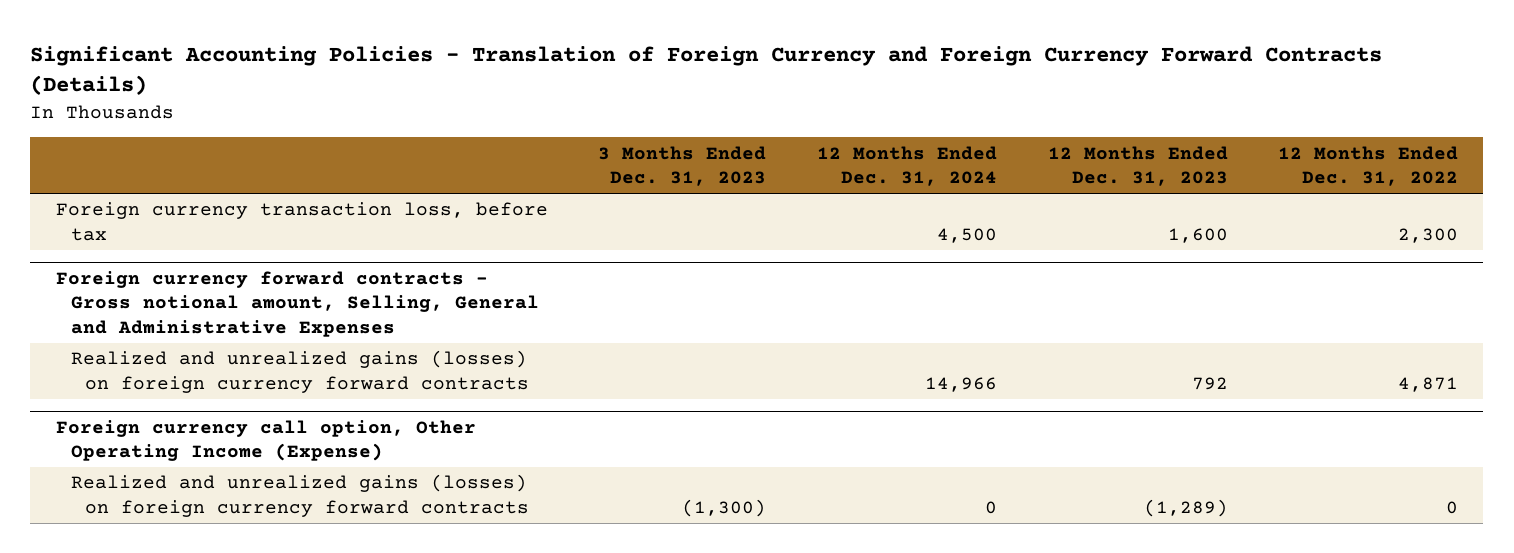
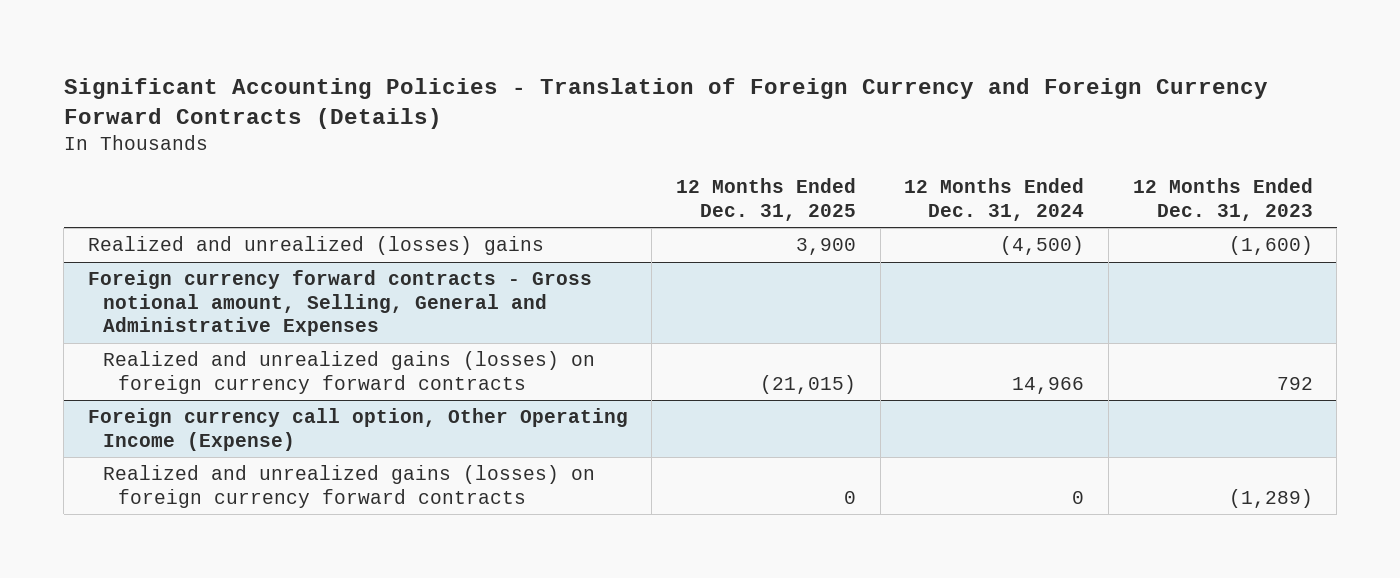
[598,145,767,187] 3 Months Ended Dec. 31, 2023 -> none
[1278,145,1459,187] 12 Months Ended Dec. 31, 2022 -> none
none -> [676,178,857,221] 12 Months Ended Dec. 31, 2025
[55,202,548,242] Foreign currency transaction loss, before tax -> none
none -> [87,236,544,256] Realized and unrealized (losses) gains

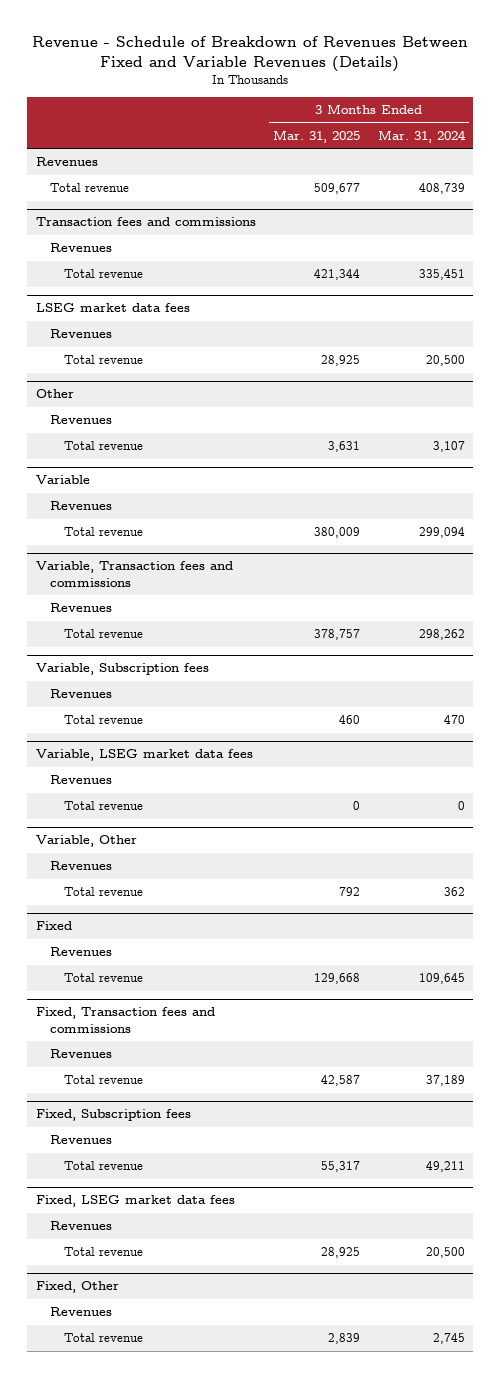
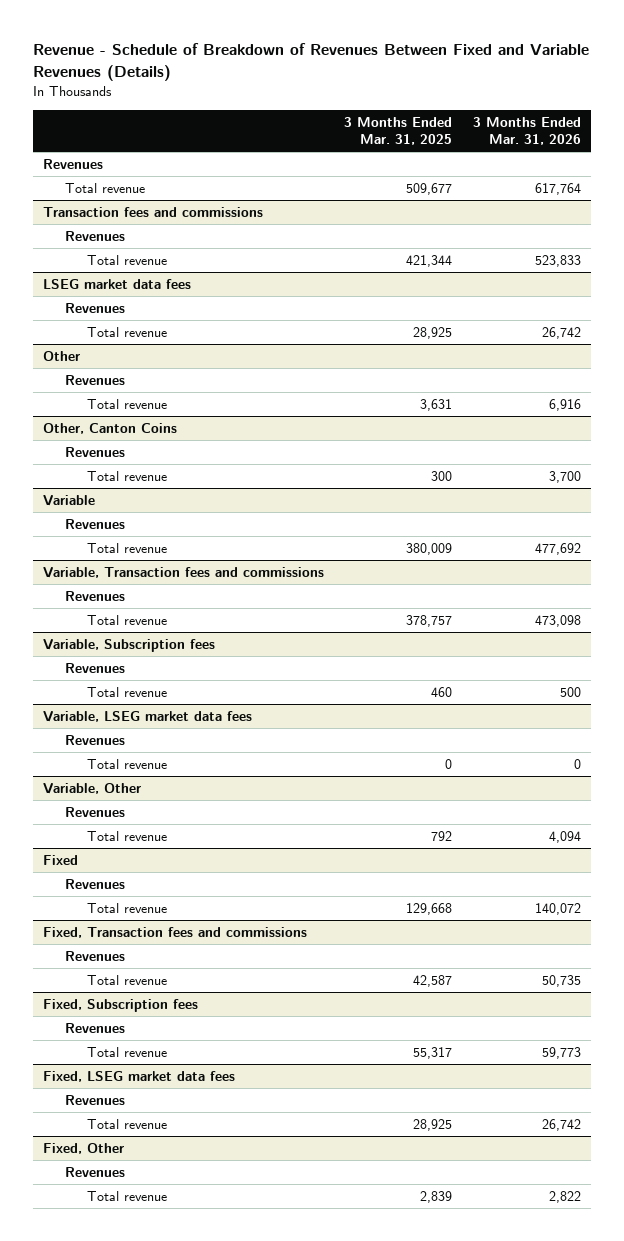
[377,130,466,144] Mar. 31, 2024 -> none
none -> [472,116,581,146] 3 Months Ended Mar. 31, 2026
none -> [43,422,178,434] Other, Canton Coins
none -> [65,446,126,457] Revenues
none -> [86,470,167,481] Total revenue

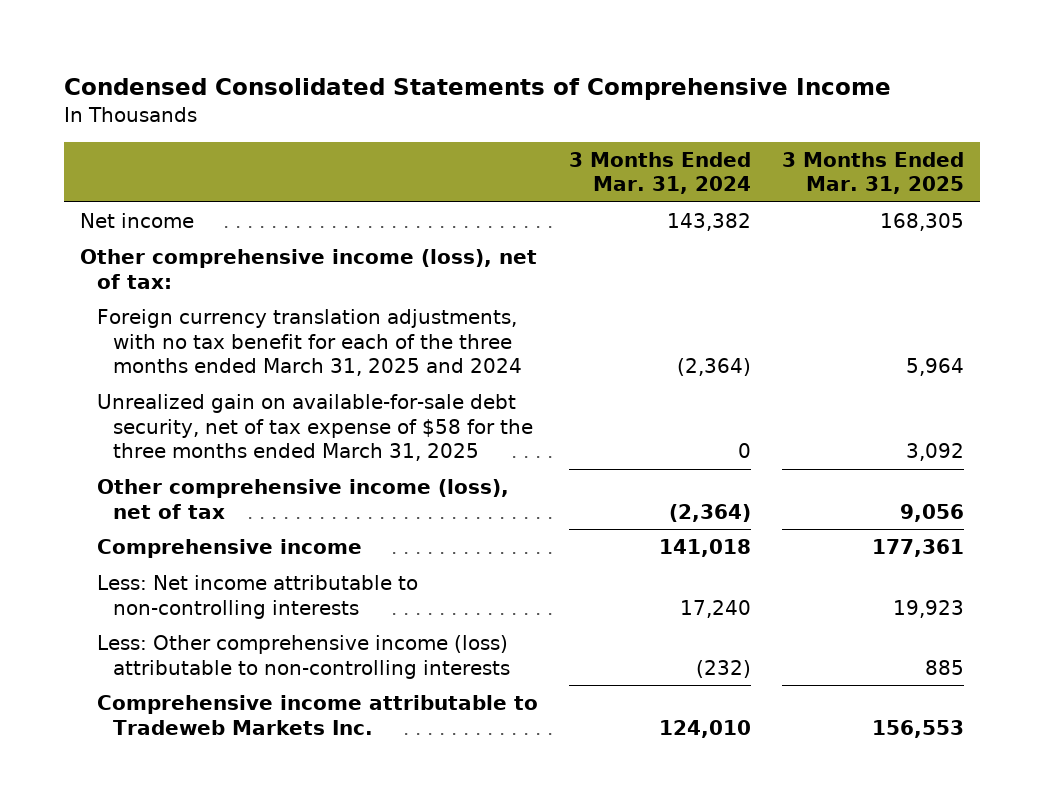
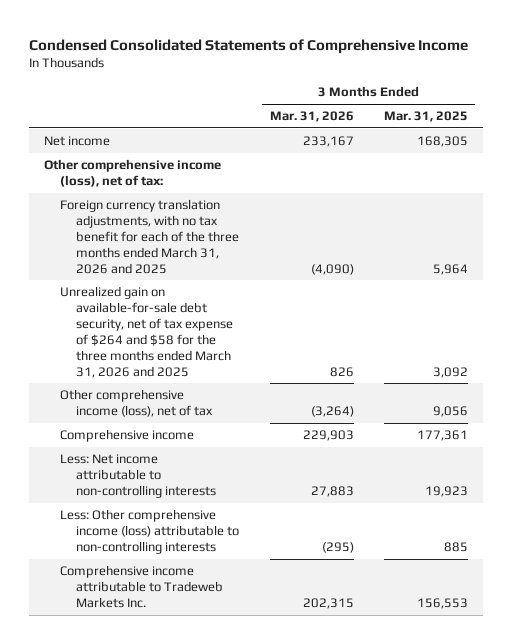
[568,151,751,195] 3 Months Ended Mar. 31, 2024 -> none
none -> [269,111,354,123] Mar. 31, 2026
[96,309,523,376] Foreign currency translation adjustments, with no tax benefit for each of the three months ended March 31, 2025 and 2024 -> [60,199,240,274] Foreign currency translation adjustments, with no tax benefit for each of the three months ended March 31, 2026 and 2025
[96,394,534,461] Unrealized gain on available-for-sale debt security, net of tax expense of $58 for the three months ended March 31, 2025 -> [60,286,234,378] Unrealized gain on available-for-sale debt security, net of tax expense of $264 and $58 for the three months ended March 31, 2026 and 2025

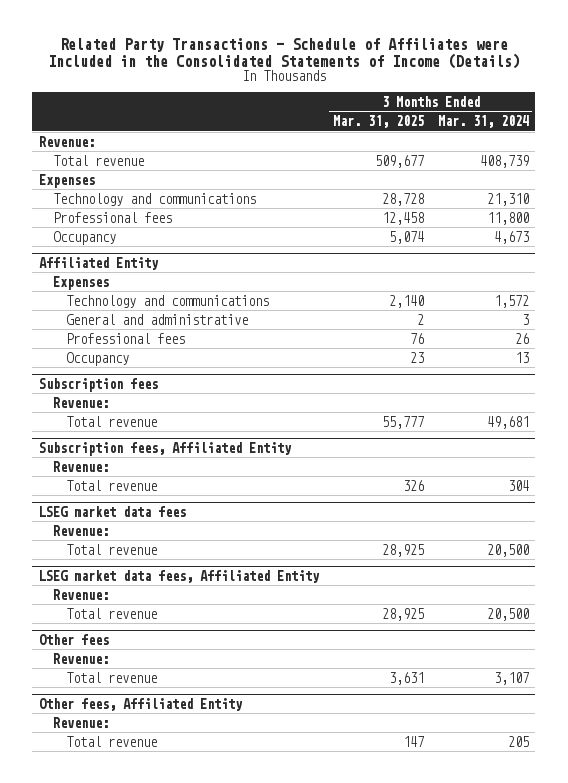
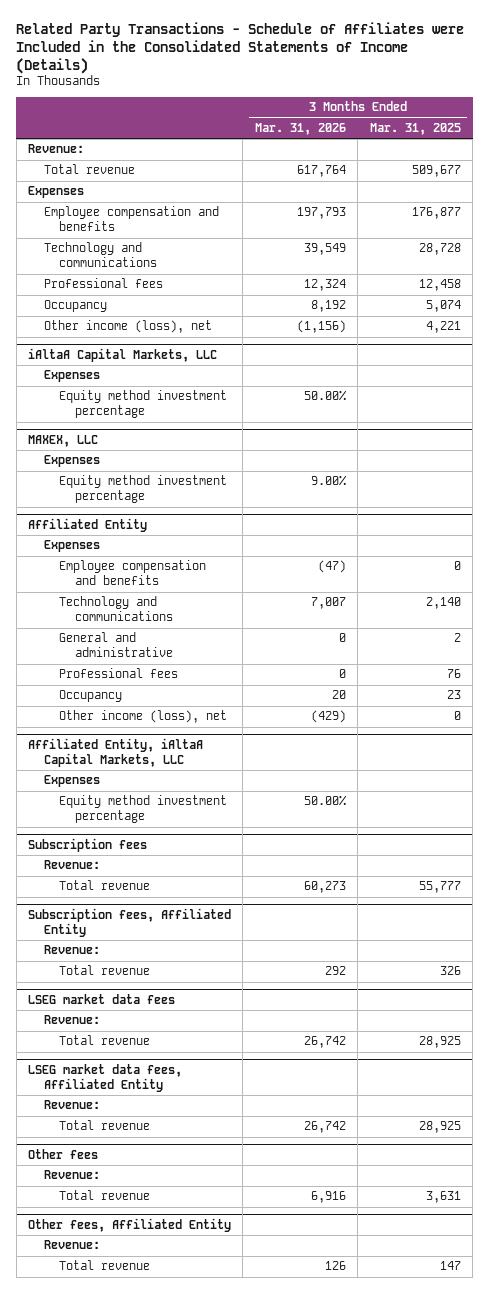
[437,115,529,129] Mar. 31, 2024 -> none
none -> [254,123,346,136] Mar. 31, 2026
none -> [43,206,219,232] Employee compensation and benefits
none -> [43,320,212,334] Other income (loss), net
none -> [28,347,218,362] iAltaA Capital Markets, LLC
none -> [43,370,100,383] Expenses
none -> [59,390,228,419] Equity method investment percentage
none -> [28,434,99,447] MAXEX, LLC
none -> [43,455,100,468] Expenses
none -> [59,475,228,504] Equity method investment percentage
none -> [59,560,207,586] Employee compensation and benefits
none -> [59,710,228,724] Other income (loss), net
none -> [28,737,204,767] Affiliated Entity, iAltaA Capital Markets, LLC
none -> [43,775,100,788] Expenses
none -> [59,795,228,824] Equity method investment percentage

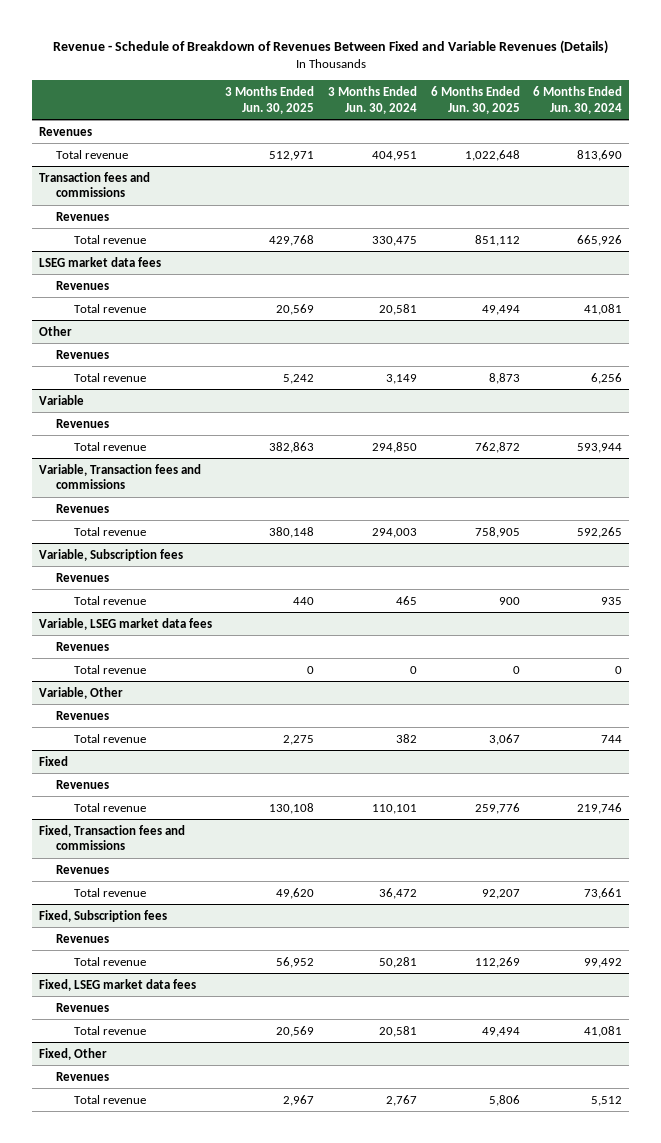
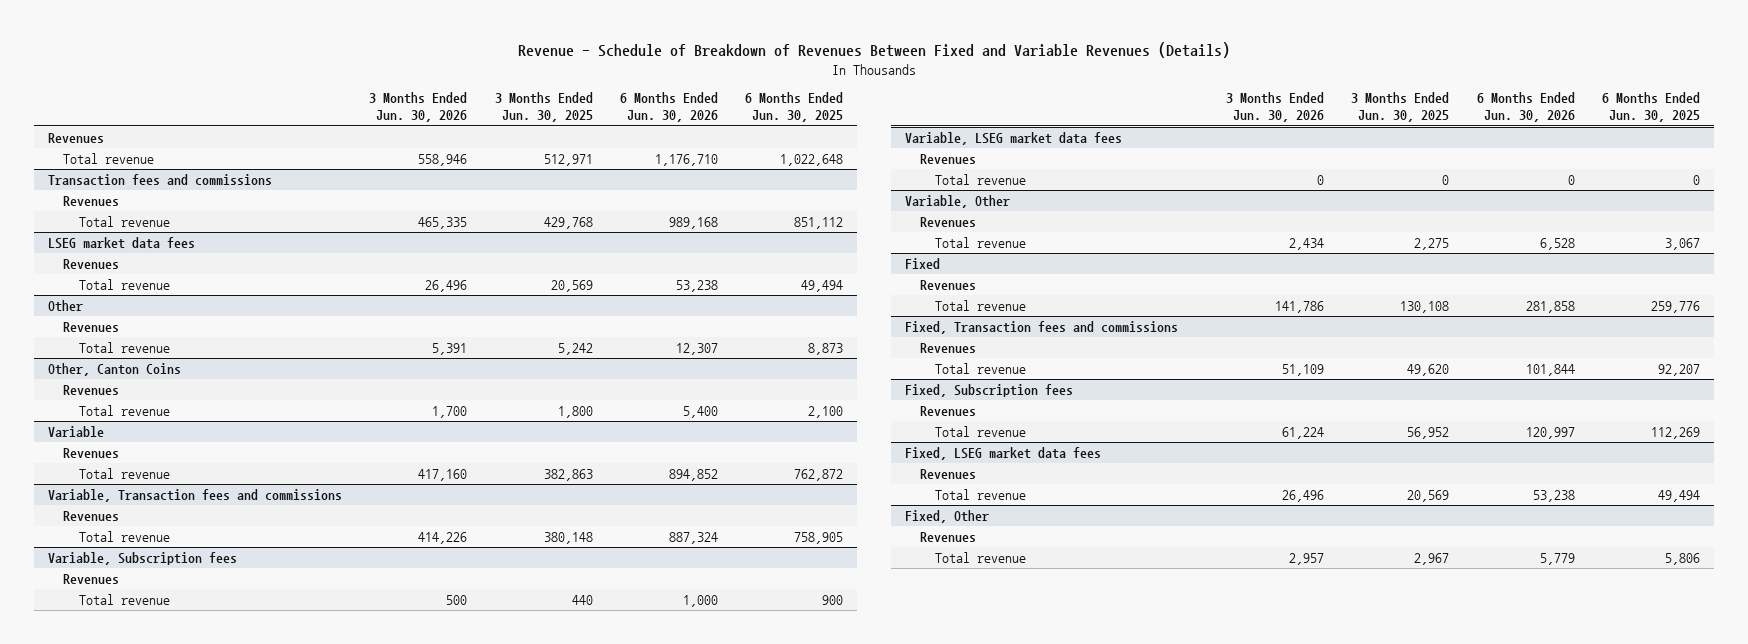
[328,86,418,114] 3 Months Ended Jun. 30, 2024 -> none
[533,86,623,114] 6 Months Ended Jun. 30, 2024 -> none
none -> [369,92,468,123] 3 Months Ended Jun. 30, 2026
none -> [619,92,718,123] 6 Months Ended Jun. 30, 2026
none -> [47,362,181,376] Other, Canton Coins
none -> [63,384,120,395] Revenues
none -> [78,404,170,416] Total revenue

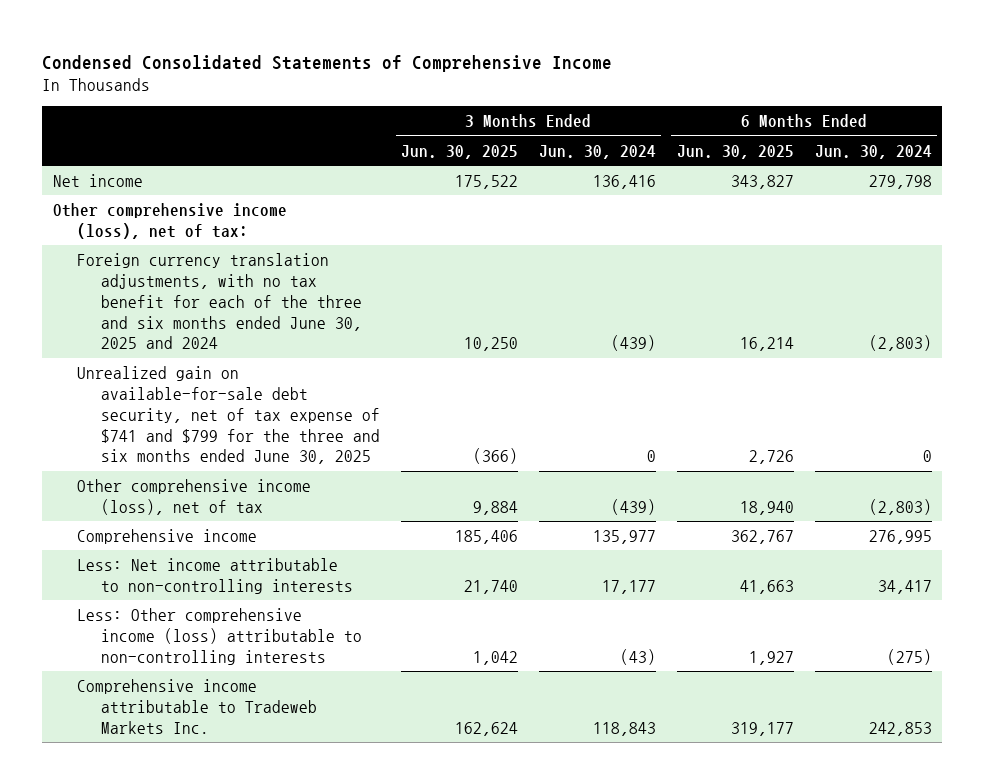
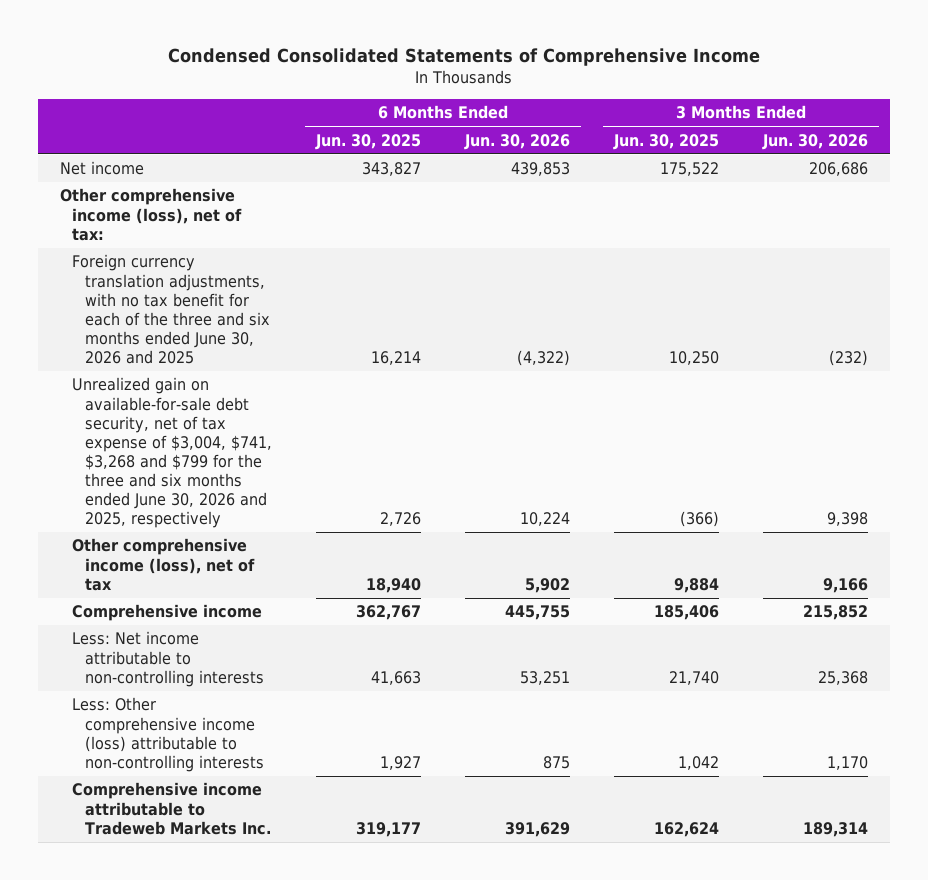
[538,144,656,159] Jun. 30, 2024 -> none
[814,144,932,159] Jun. 30, 2024 -> none
none -> [463,133,570,150] Jun. 30, 2026
none -> [761,133,868,150] Jun. 30, 2026
[76,252,362,350] Foreign currency translation adjustments, with no tax benefit for each of the three and six months ended June 30, 2025 and 2024 -> [72,254,270,364] Foreign currency translation adjustments, with no tax benefit for each of the three and six months ended June 30, 2026 and 2025
[76,365,380,465] Unrealized gain on available-for-sale debt security, net of tax expense of $741 and $799 for the three and six months ended June 30, 2025 -> [72,377,272,528] Unrealized gain on available-for-sale debt security, net of tax expense of $3,004, $741, $3,268 and $799 for the three and six months ended June 30, 2026 and 2025, respectively

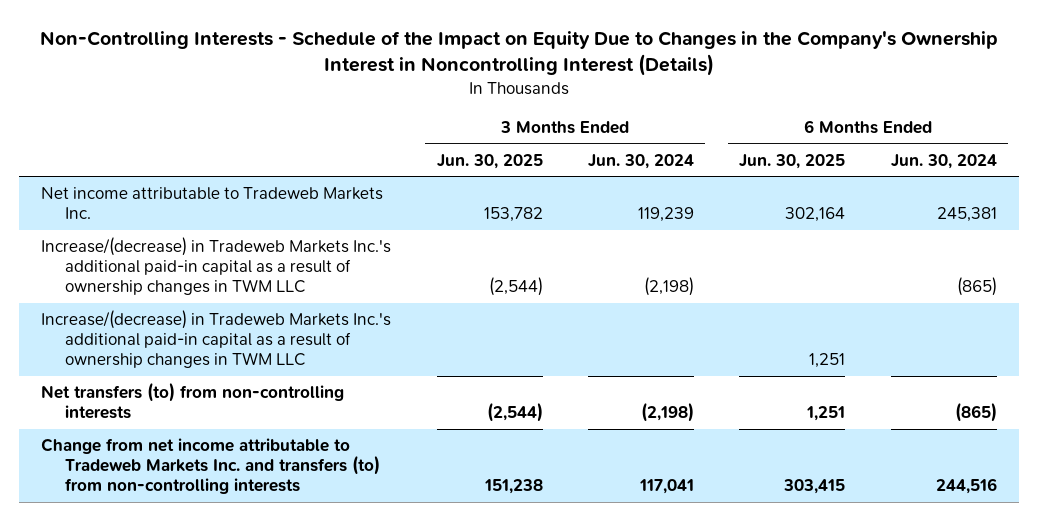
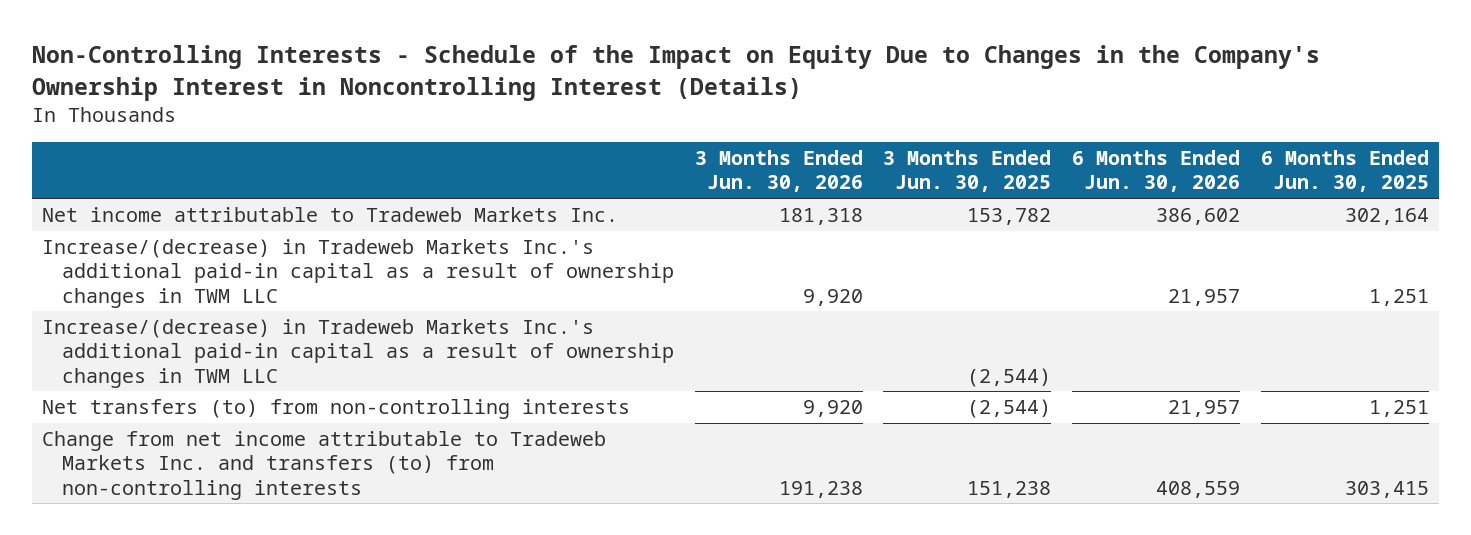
[588,153,695,169] Jun. 30, 2024 -> none
[890,153,997,169] Jun. 30, 2024 -> none
none -> [694,150,863,193] 3 Months Ended Jun. 30, 2026
none -> [1071,150,1240,193] 6 Months Ended Jun. 30, 2026
[41,237,392,296] Increase/(decrease) in Tradeweb Markets Inc.'s additional paid-in capital as a result of ownership changes in TWM LLC -> [42,319,675,388] Increase/(decrease) in Tradeweb Markets Inc.'s additional paid-in capital as a result of ownership changes in TWM LLC

